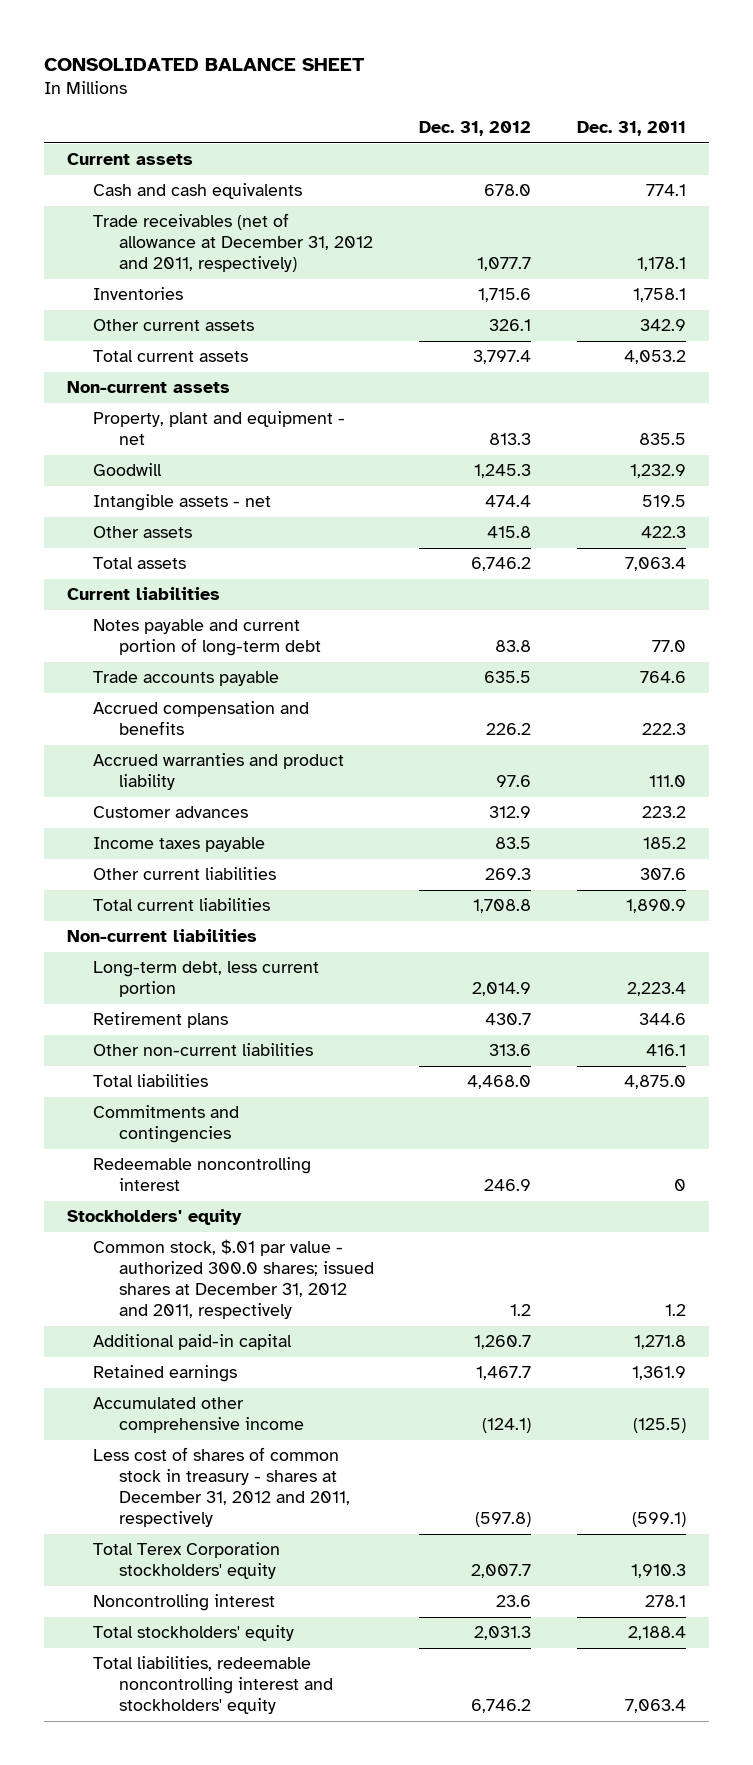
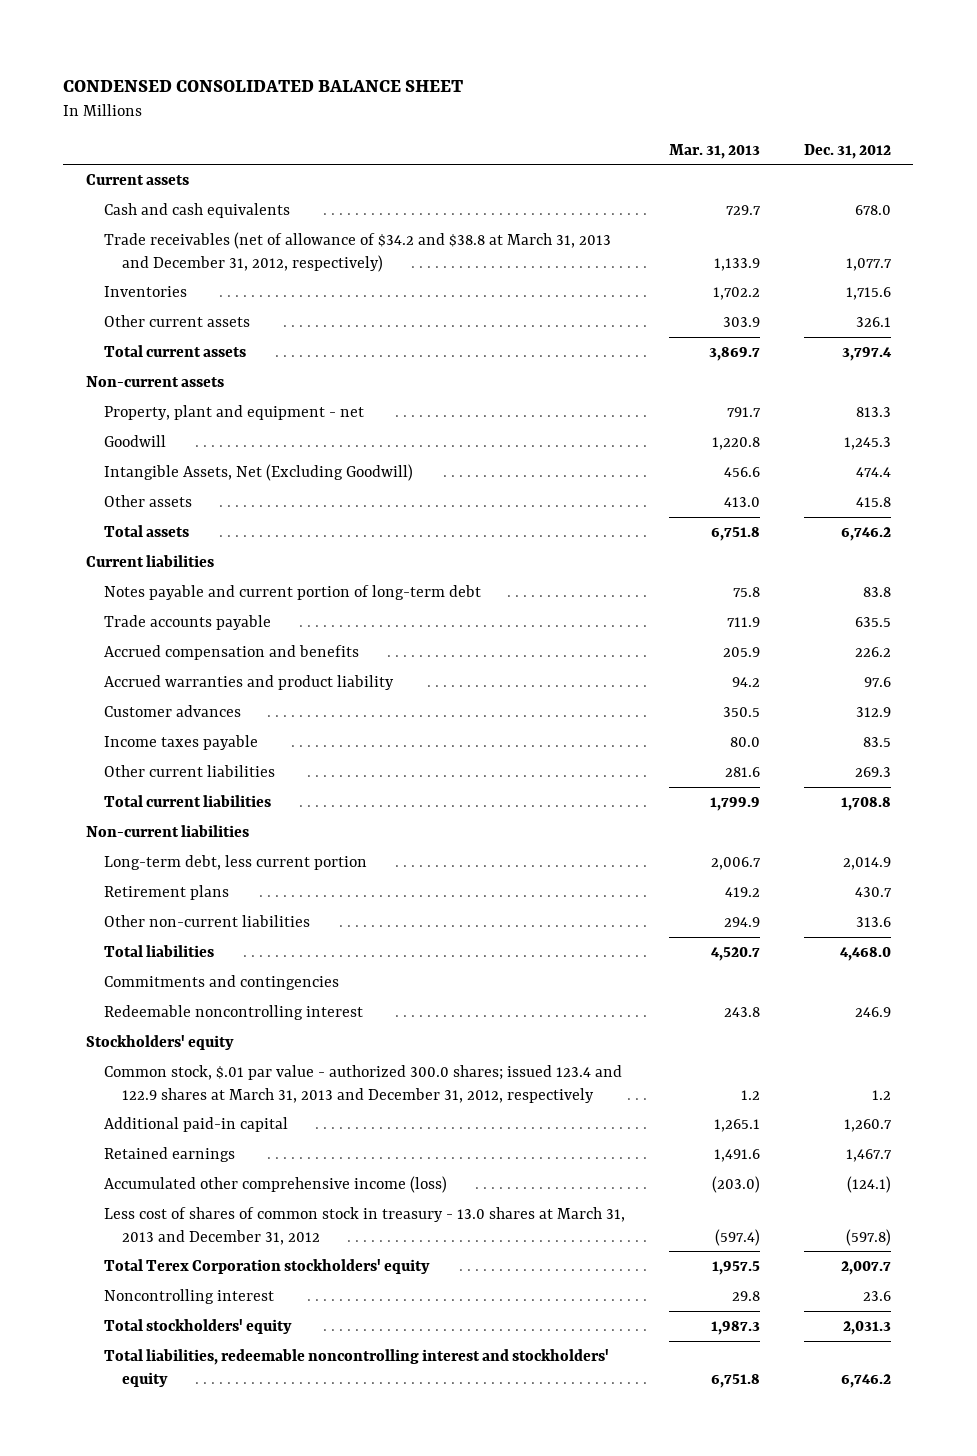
[44,58,366,72] CONSOLIDATED BALANCE SHEET -> [63,79,464,92] CONDENSED CONSOLIDATED BALANCE SHEET
[577,121,687,137] Dec. 31, 2011 -> none
none -> [669,143,761,159] Mar. 31, 2013
[92,213,373,273] Trade receivables (net of allowance at December 31, 2012 and 2011, respectively) -> [103,232,611,272] Trade receivables (net of allowance of $34.2 and $38.8 at March 31, 2013 and December 31, 2012, respectively)
[92,494,271,512] Intangible assets - net -> [103,464,413,482] Intangible Assets, Net (Excluding Goodwill)
[92,1239,374,1320] Common stock, $.01 par value - authorized 300.0 shares; issued shares at December 31, 2012 and 2011, respectively -> [103,1065,622,1103] Common stock, $.01 par value - authorized 300.0 shares; issued 123.4 and 122.9 shares at March 31, 2013 and December 31, 2012, respectively
[92,1397,304,1434] Accumulated other comprehensive income -> [103,1176,447,1194] Accumulated other comprehensive income (loss)
[92,1447,350,1528] Less cost of shares of common stock in treasury - shares at December 31, 2012 and 2011, respectively -> [103,1207,625,1245] Less cost of shares of common stock in treasury - 13.0 shares at March 31, 2013 and December 31, 2012

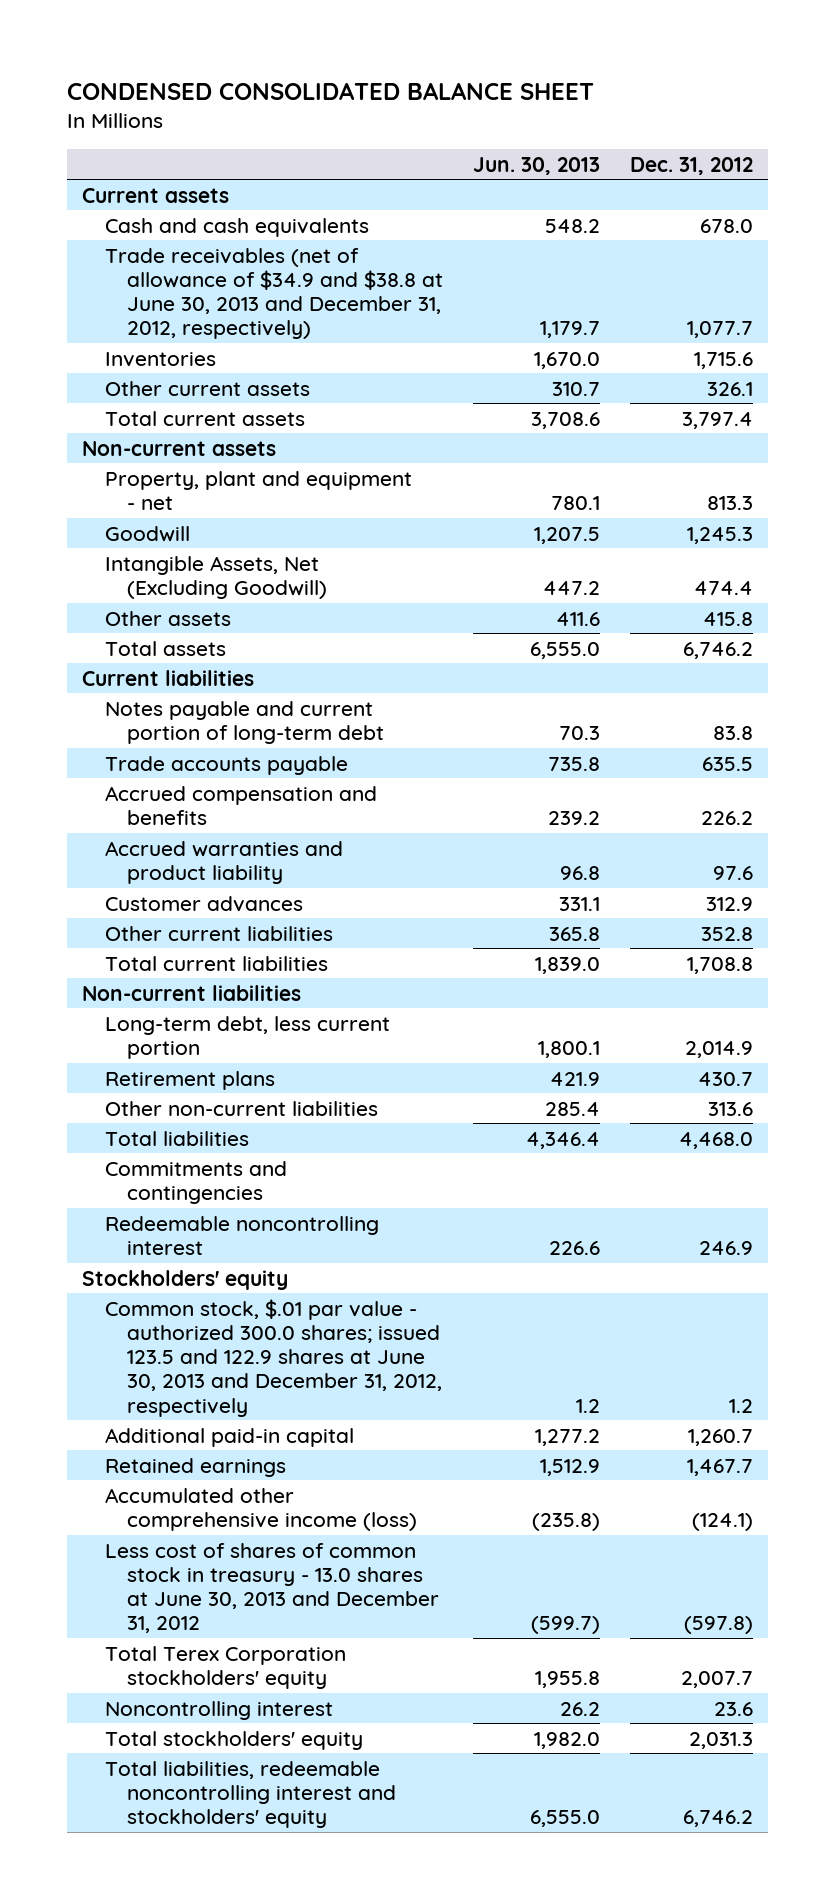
[669,143,761,159] Mar. 31, 2013 -> none
none -> [473,156,601,175] Jun. 30, 2013
[103,232,611,272] Trade receivables (net of allowance of $34.2 and $38.8 at March 31, 2013 and December 31, 2012, respectively) -> [104,247,444,340] Trade receivables (net of allowance of $34.9 and $38.8 at June 30, 2013 and December 31, 2012, respectively)
[103,735,258,751] Income taxes payable -> none
[855,767,892,778] 269.3 -> [700,926,753,941] 352.8
[103,1065,622,1103] Common stock, $.01 par value - authorized 300.0 shares; issued 123.4 and 122.9 shares at March 31, 2013 and December 31, 2012, respectively -> [104,1298,443,1417] Common stock, $.01 par value - authorized 300.0 shares; issued 123.5 and 122.9 shares at June 30, 2013 and December 31, 2012, respectively
[103,1207,625,1245] Less cost of shares of common stock in treasury - 13.0 shares at March 31, 2013 and December 31, 2012 -> [104,1542,440,1634] Less cost of shares of common stock in treasury - 13.0 shares at June 30, 2013 and December 31, 2012

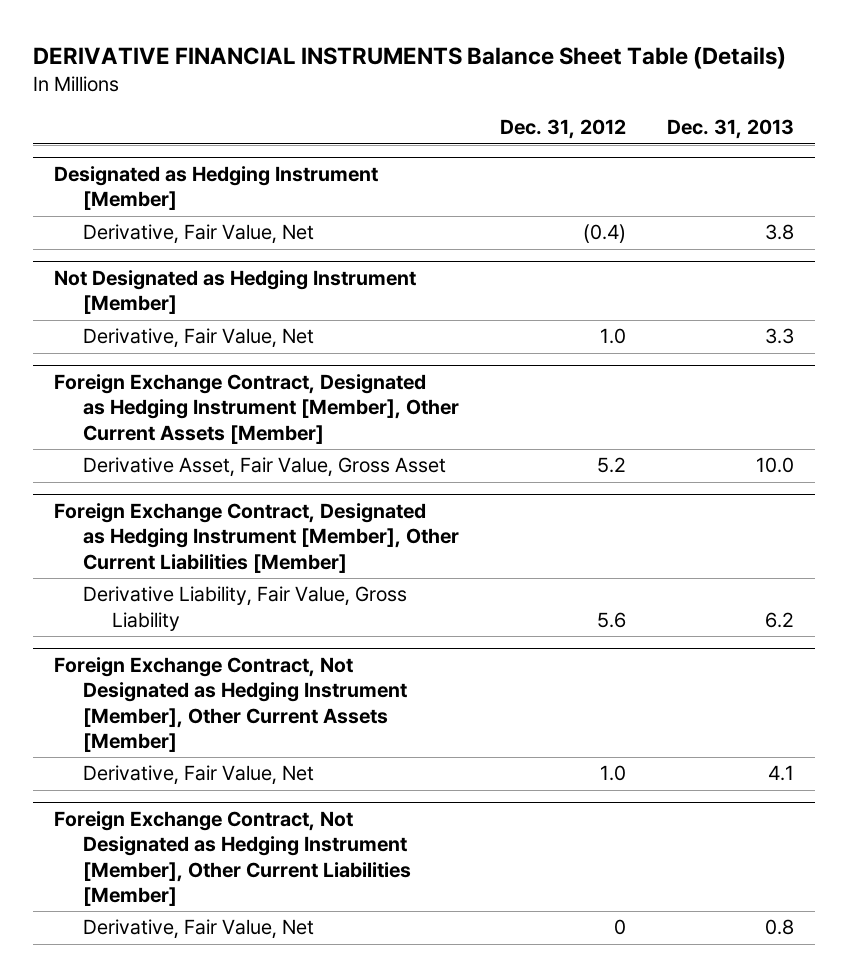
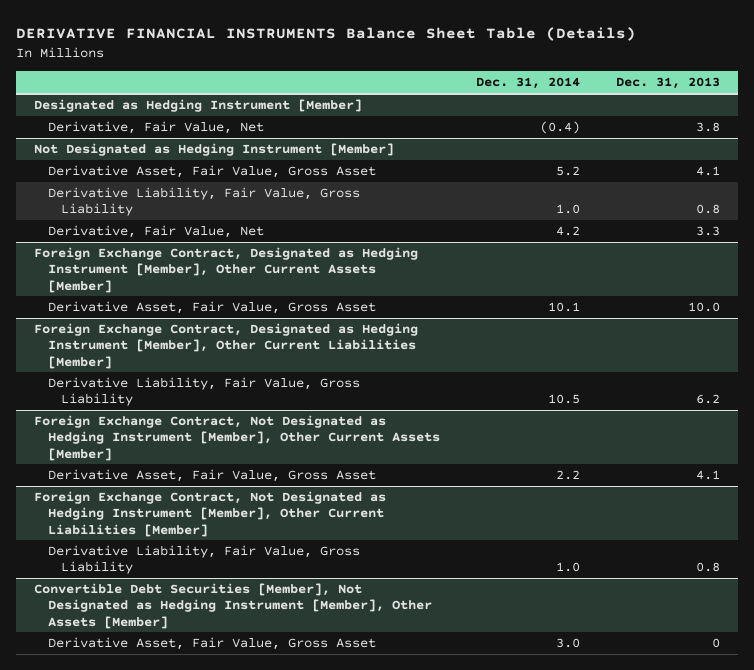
[500,119,627,140] Dec. 31, 2012 -> none
none -> [475,77,580,90] Dec. 31, 2014
none -> [47,165,376,179] Derivative Asset, Fair Value, Gross Asset
none -> [47,187,360,217] Derivative Liability, Fair Value, Gross Liability
[82,765,314,786] Derivative, Fair Value, Net -> [47,469,376,483] Derivative Asset, Fair Value, Gross Asset
[82,919,314,940] Derivative, Fair Value, Net -> [47,545,360,575] Derivative Liability, Fair Value, Gross Liability
none -> [34,583,432,629] Convertible Debt Securities [Member], Not Designated as Hedging Instrument [Member], Other Assets [Member]
none -> [47,637,376,651] Derivative Asset, Fair Value, Gross Asset

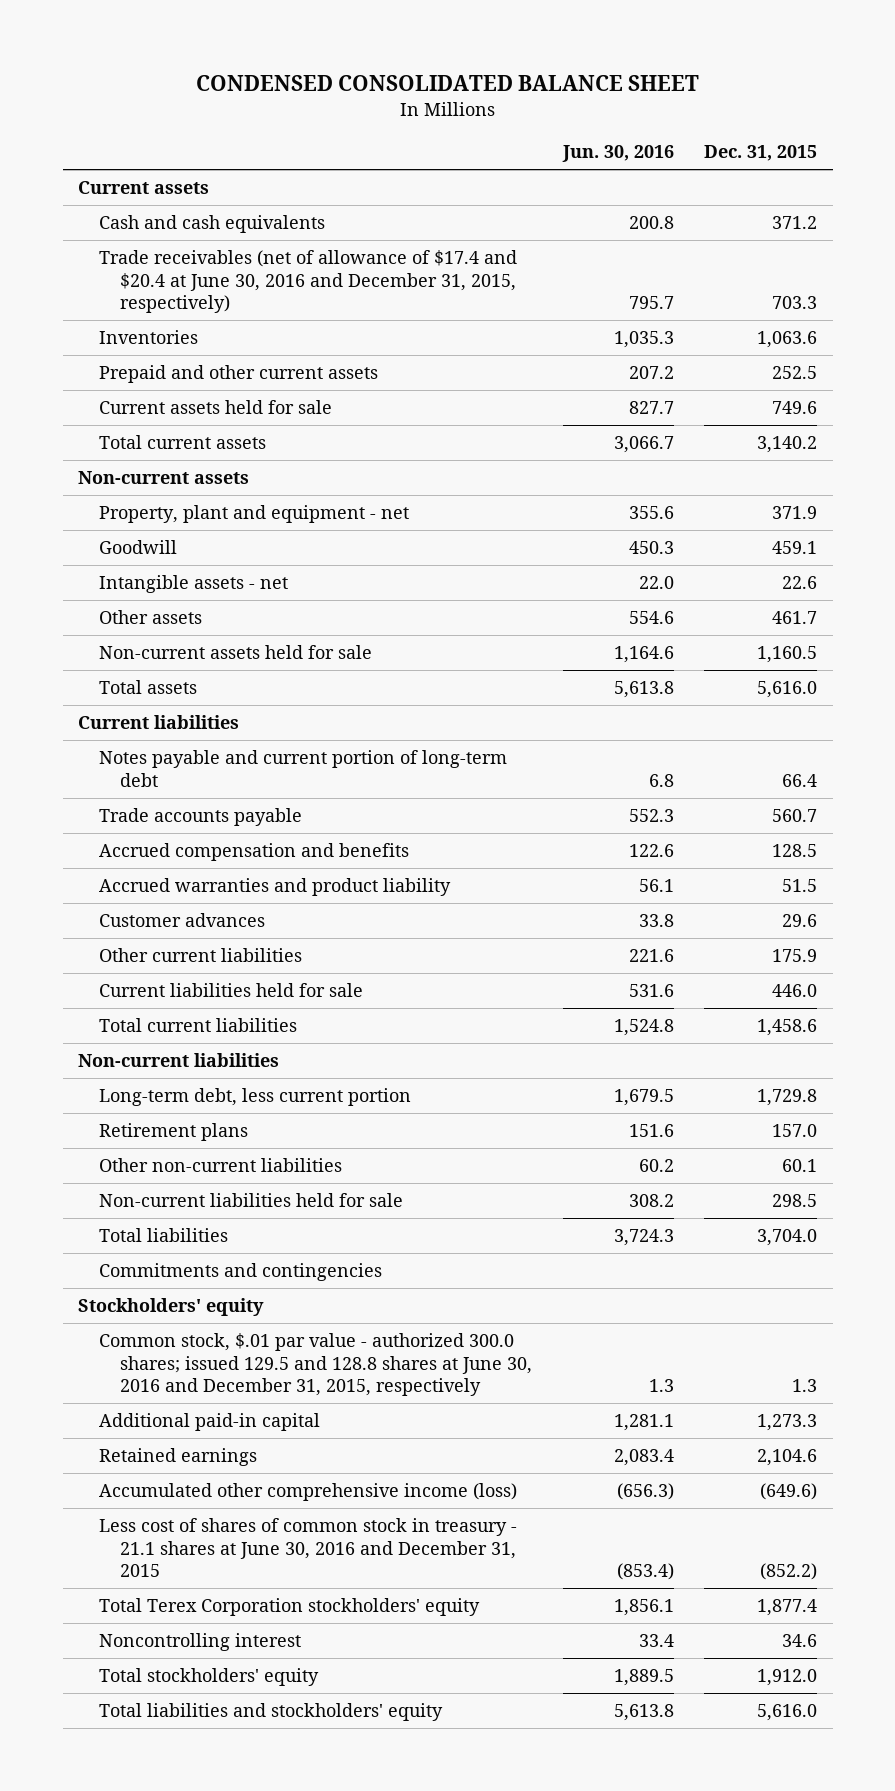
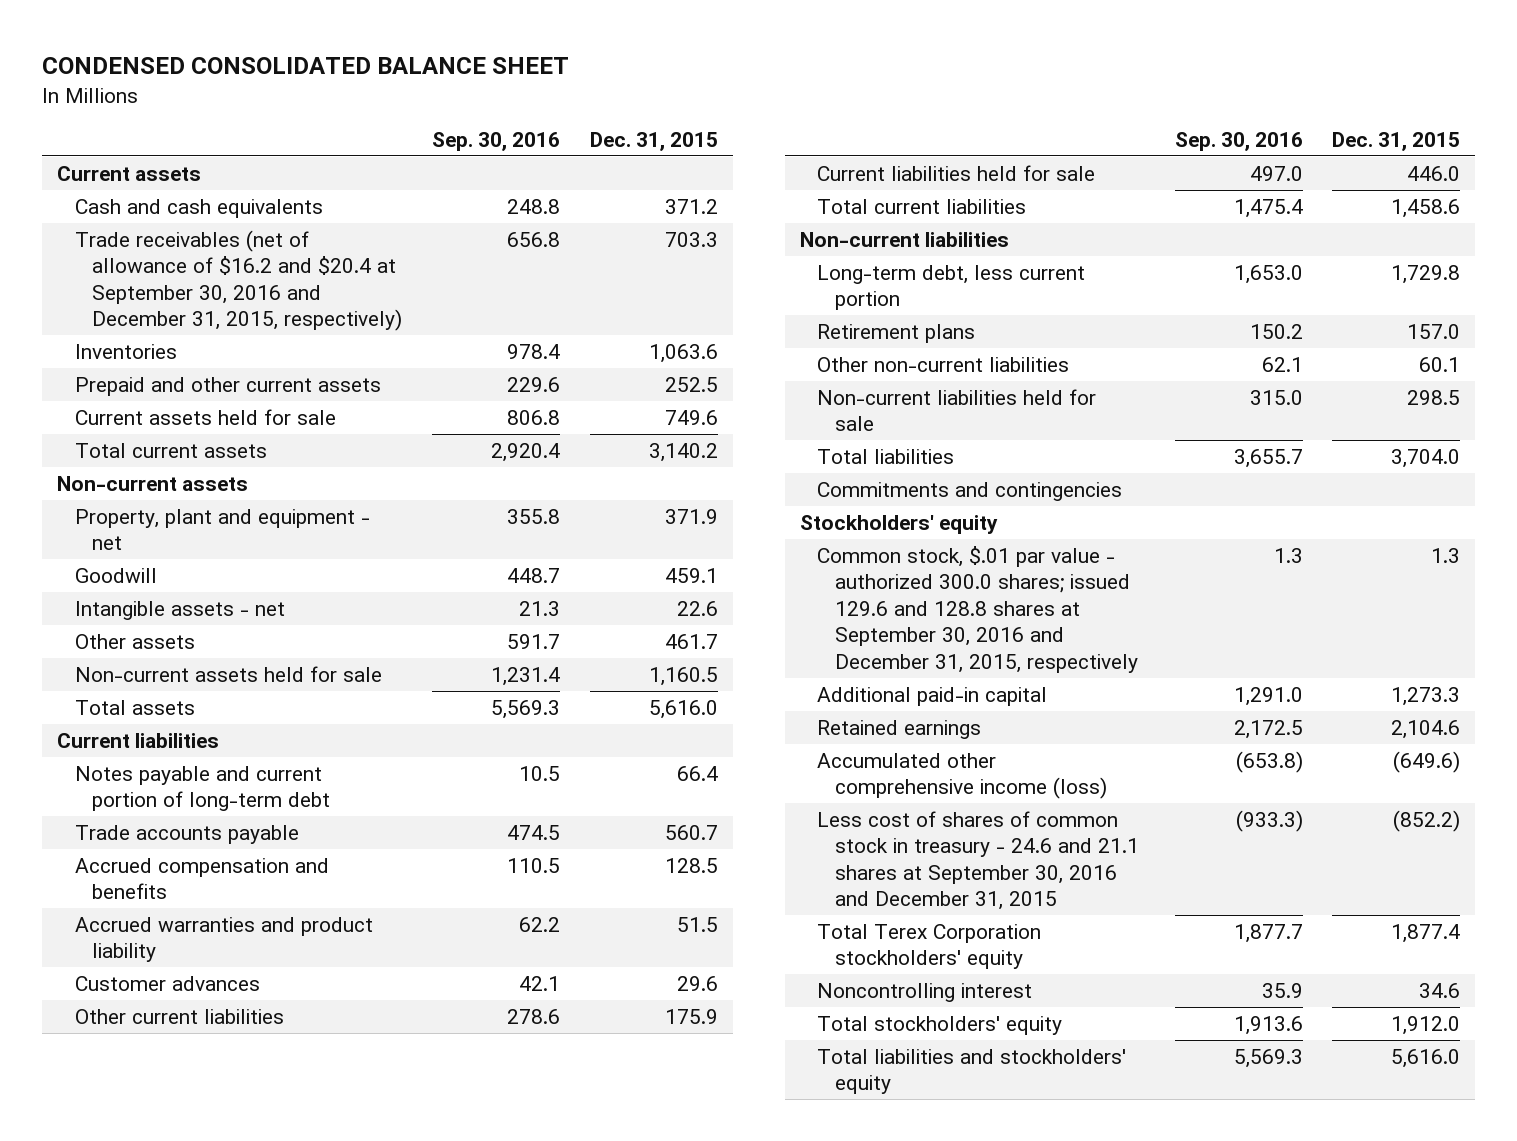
[561,145,674,163] Jun. 30, 2016 -> none
none -> [432,131,561,151] Sep. 30, 2016
[99,250,518,313] Trade receivables (net of allowance of $17.4 and $20.4 at June 30, 2016 and December 31, 2015, respectively) -> [74,229,403,332] Trade receivables (net of allowance of $16.2 and $20.4 at September 30, 2016 and December 31, 2015, respectively)
[99,1333,533,1396] Common stock, $.01 par value - authorized 300.0 shares; issued 129.5 and 128.8 shares at June 30, 2016 and December 31, 2015, respectively -> [817,545,1138,674] Common stock, $.01 par value - authorized 300.0 shares; issued 129.6 and 128.8 shares at September 30, 2016 and December 31, 2015, respectively
[99,1518,518,1577] Less cost of shares of common stock in treasury - 21.1 shares at June 30, 2016 and December 31, 2015 -> [817,810,1139,911] Less cost of shares of common stock in treasury - 24.6 and 21.1 shares at September 30, 2016 and December 31, 2015

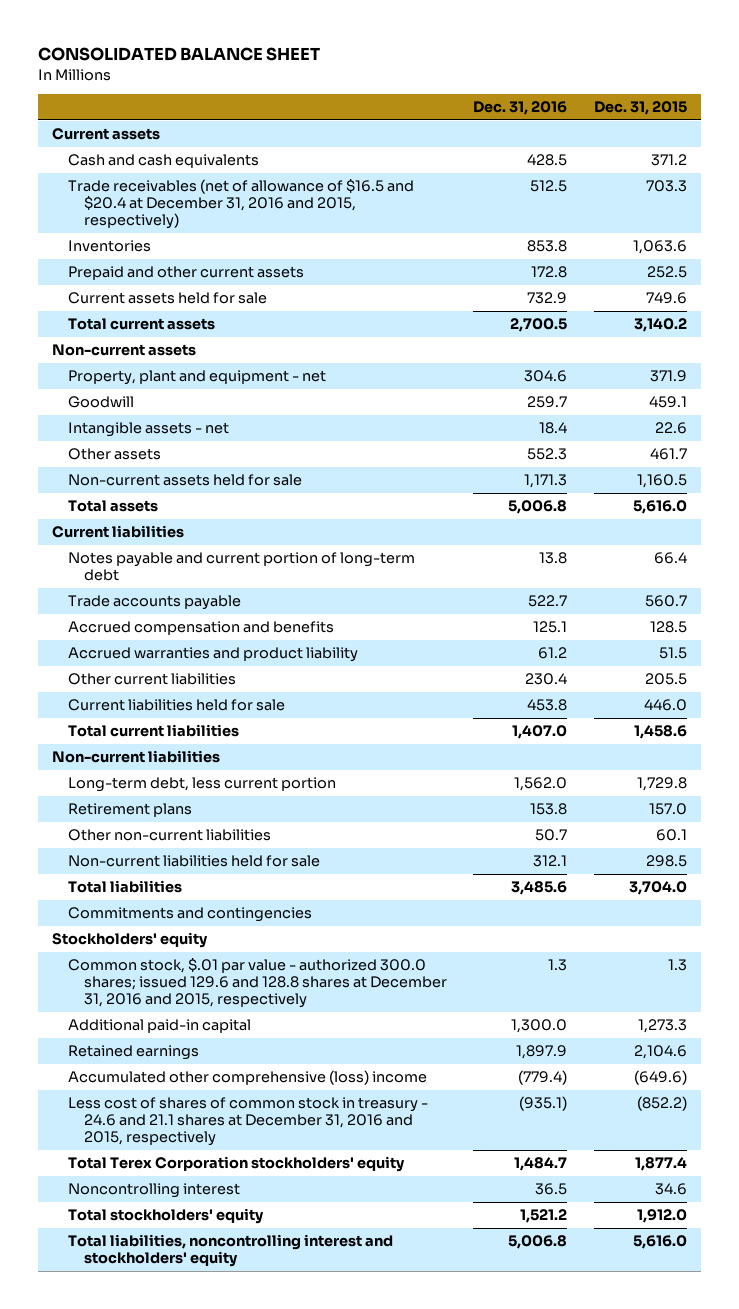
[42,57,570,75] CONDENSED CONSOLIDATED BALANCE SHEET -> [38,47,321,62] CONSOLIDATED BALANCE SHEET
[432,131,561,151] Sep. 30, 2016 -> none
none -> [473,100,568,115] Dec. 31, 2016
[74,229,403,332] Trade receivables (net of allowance of $16.2 and $20.4 at September 30, 2016 and December 31, 2015, respectively) -> [67,179,414,230] Trade receivables (net of allowance of $16.5 and $20.4 at December 31, 2016 and 2015, respectively)
[74,975,260,991] Customer advances -> none
[664,1008,718,1024] 175.9 -> [645,673,688,686] 205.5
[817,545,1138,674] Common stock, $.01 par value - authorized 300.0 shares; issued 129.6 and 128.8 shares at September 30, 2016 and December 31, 2015, respectively -> [67,958,447,1009] Common stock, $.01 par value - authorized 300.0 shares; issued 129.6 and 128.8 shares at December 31, 2016 and 2015, respectively
[817,752,1107,800] Accumulated other comprehensive income (loss) -> [67,1070,427,1086] Accumulated other comprehensive (loss) income
[817,810,1139,911] Less cost of shares of common stock in treasury - 24.6 and 21.1 shares at September 30, 2016 and December 31, 2015 -> [67,1097,428,1147] Less cost of shares of common stock in treasury - 24.6 and 21.1 shares at December 31, 2016 and 2015, respectively
[817,1048,1127,1095] Total liabilities and stockholders' equity -> [67,1234,393,1268] Total liabilities, noncontrolling interest and stockholders' equity

